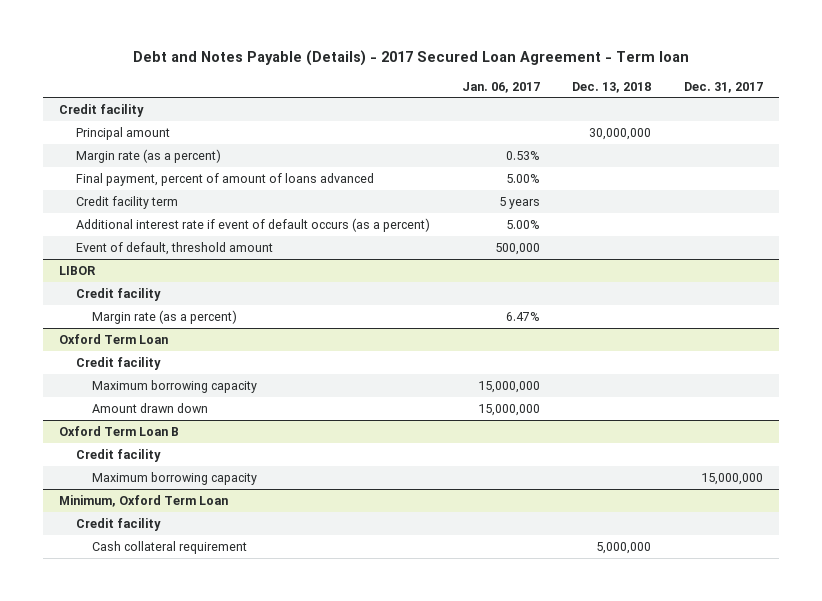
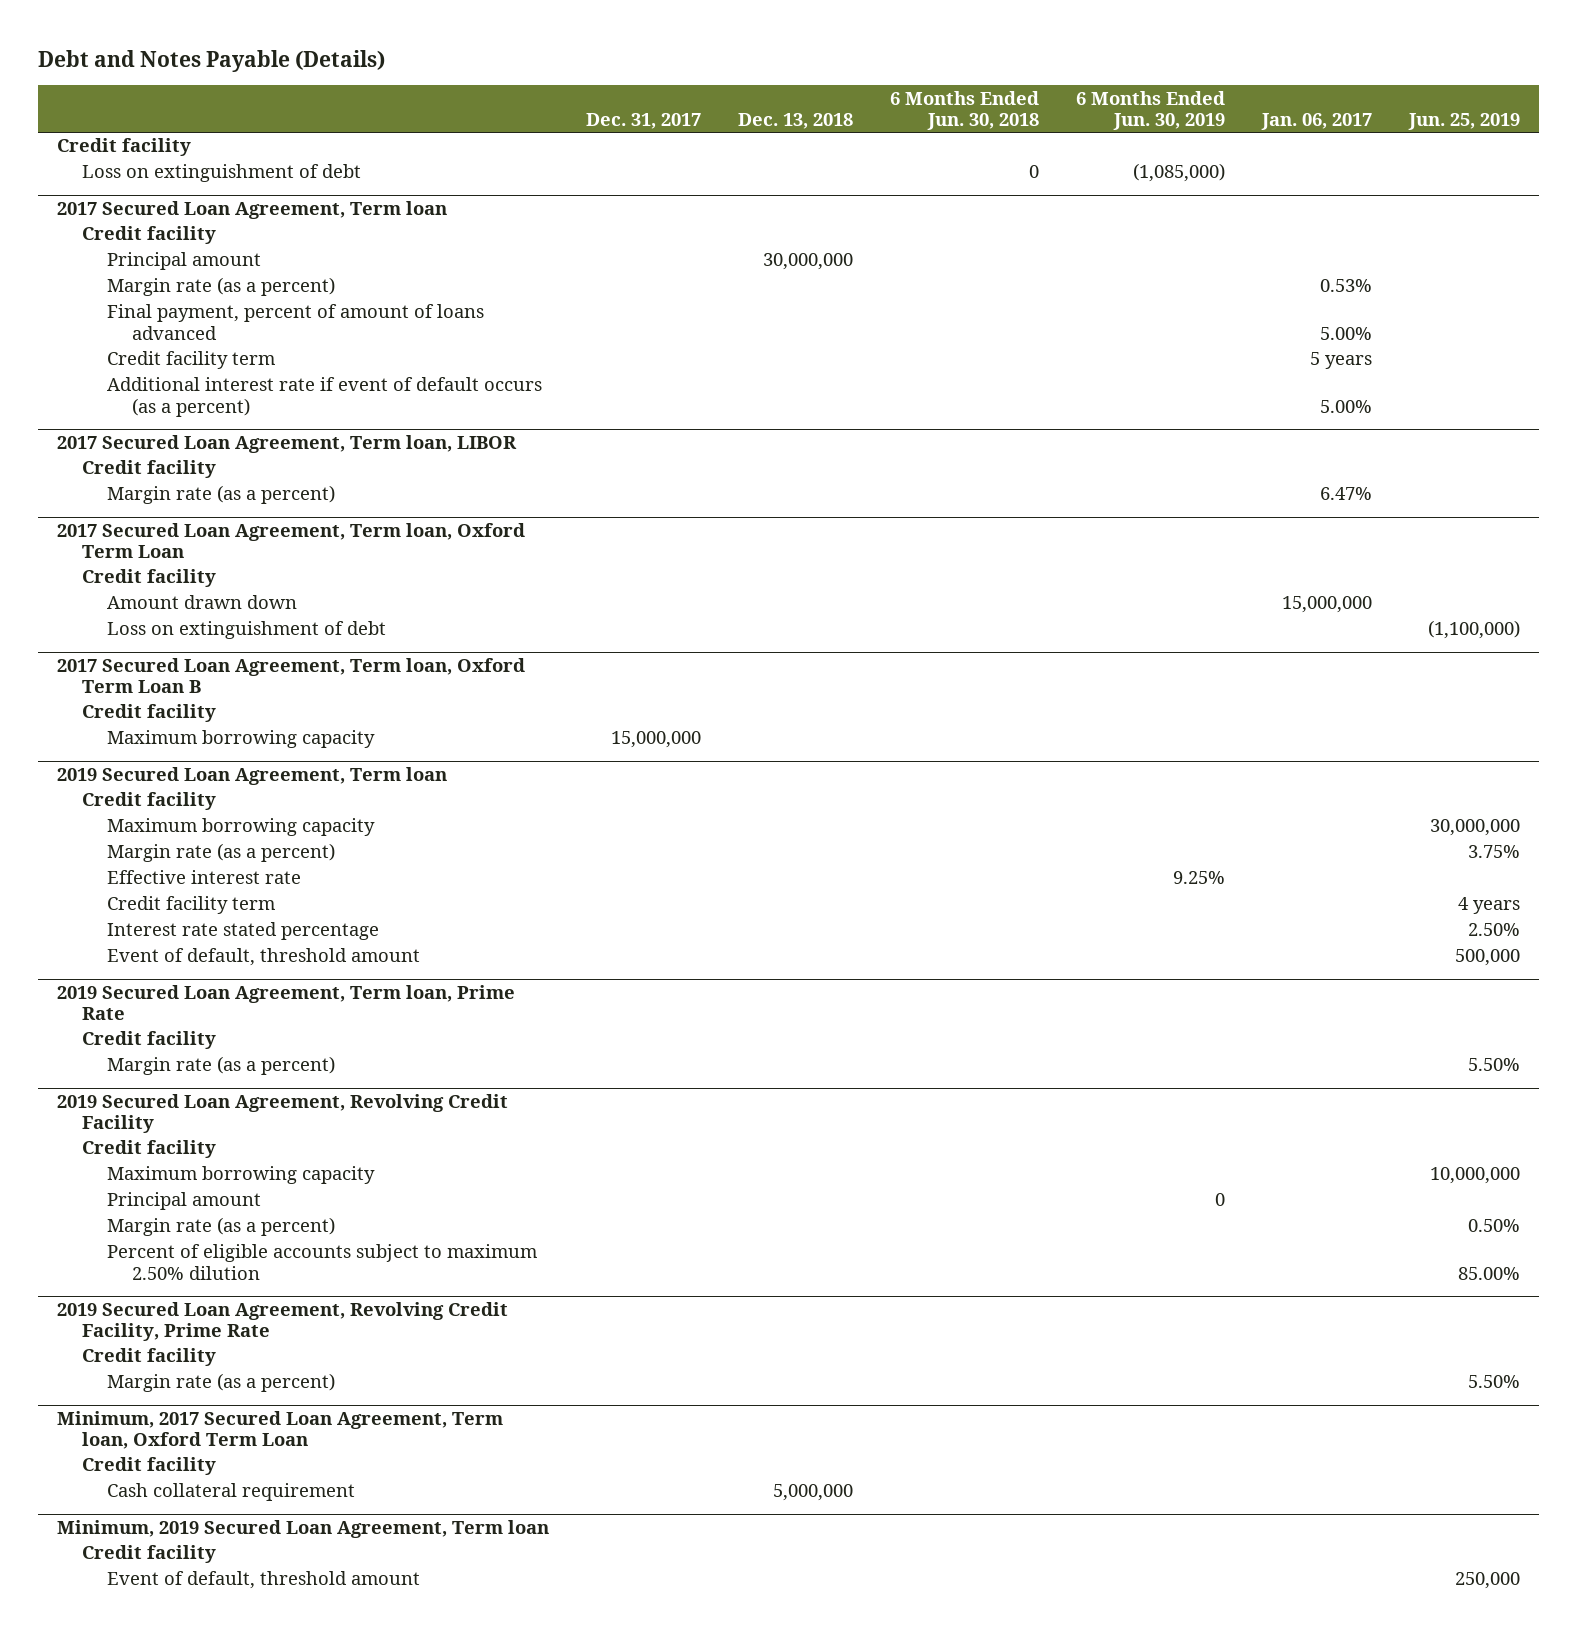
[132,50,689,67] Debt and Notes Payable (Details) - 2017 Secured Loan Agreement - Term loan -> [38,49,386,72] Debt and Notes Payable (Details)
none -> [890,90,1040,130] 6 Months Ended Jun. 30, 2018
none -> [1076,90,1226,130] 6 Months Ended Jun. 30, 2019
none -> [1408,112,1521,130] Jun. 25, 2019
[75,126,170,140] Principal amount -> none
[75,148,221,163] Margin rate (as a percent) -> none
[75,172,374,186] Final payment, percent of amount of loans advanced -> none
[75,195,178,209] Credit facility term -> none
[75,217,430,232] Additional interest rate if event of default occurs (as a percent) -> none
[75,241,273,255] Event of default, threshold amount -> none
none -> [81,164,361,183] Loss on extinguishment of debt
none -> [56,201,447,220] 2017 Secured Loan Agreement, Term loan
none -> [81,226,216,245] Credit facility
none -> [106,252,261,271] Principal amount
none -> [106,277,335,297] Margin rate (as a percent)
none -> [106,304,484,340] Final payment, percent of amount of loans advanced
none -> [106,351,275,370] Credit facility term
none -> [106,377,542,417] Additional interest rate if event of default occurs (as a percent)
[58,265,96,275] LIBOR -> [56,435,517,454] 2017 Secured Loan Agreement, Term loan, LIBOR
[58,333,168,344] Oxford Term Loan -> [56,523,525,559] 2017 Secured Loan Agreement, Term loan, Oxford Term Loan
[92,379,258,393] Maximum borrowing capacity -> none
none -> [106,621,386,640] Loss on extinguishment of debt
[58,425,179,436] Oxford Term Loan B -> [56,658,525,694] 2017 Secured Loan Agreement, Term loan, Oxford Term Loan B
none -> [56,767,447,786] 2019 Secured Loan Agreement, Term loan
none -> [81,792,216,811] Credit facility
none -> [106,818,375,837] Maximum borrowing capacity
none -> [106,843,335,863] Margin rate (as a percent)
none -> [106,870,301,885] Effective interest rate
none -> [106,896,275,915] Credit facility term
none -> [106,922,379,941] Interest rate stated percentage
none -> [106,948,420,967] Event of default, threshold amount
none -> [56,985,515,1021] 2019 Secured Loan Agreement, Term loan, Prime Rate
none -> [81,1031,216,1050] Credit facility
none -> [106,1056,335,1076] Margin rate (as a percent)
none -> [56,1094,508,1134] 2019 Secured Loan Agreement, Revolving Credit Facility
none -> [81,1140,216,1159] Credit facility
none -> [106,1166,375,1185] Maximum borrowing capacity
none -> [106,1192,261,1211] Principal amount
none -> [106,1217,335,1237] Margin rate (as a percent)
none -> [106,1244,537,1280] Percent of eligible accounts subject to maximum 2.50% dilution
none -> [56,1302,508,1342] 2019 Secured Loan Agreement, Revolving Credit Facility, Prime Rate
none -> [81,1348,216,1367] Credit facility
none -> [106,1373,335,1393] Margin rate (as a percent)
[58,494,228,507] Minimum, Oxford Term Loan -> [56,1411,503,1450] Minimum, 2017 Secured Loan Agreement, Term loan, Oxford Term Loan
none -> [56,1520,549,1539] Minimum, 2019 Secured Loan Agreement, Term loan
none -> [81,1545,216,1564] Credit facility
none -> [106,1571,420,1590] Event of default, threshold amount

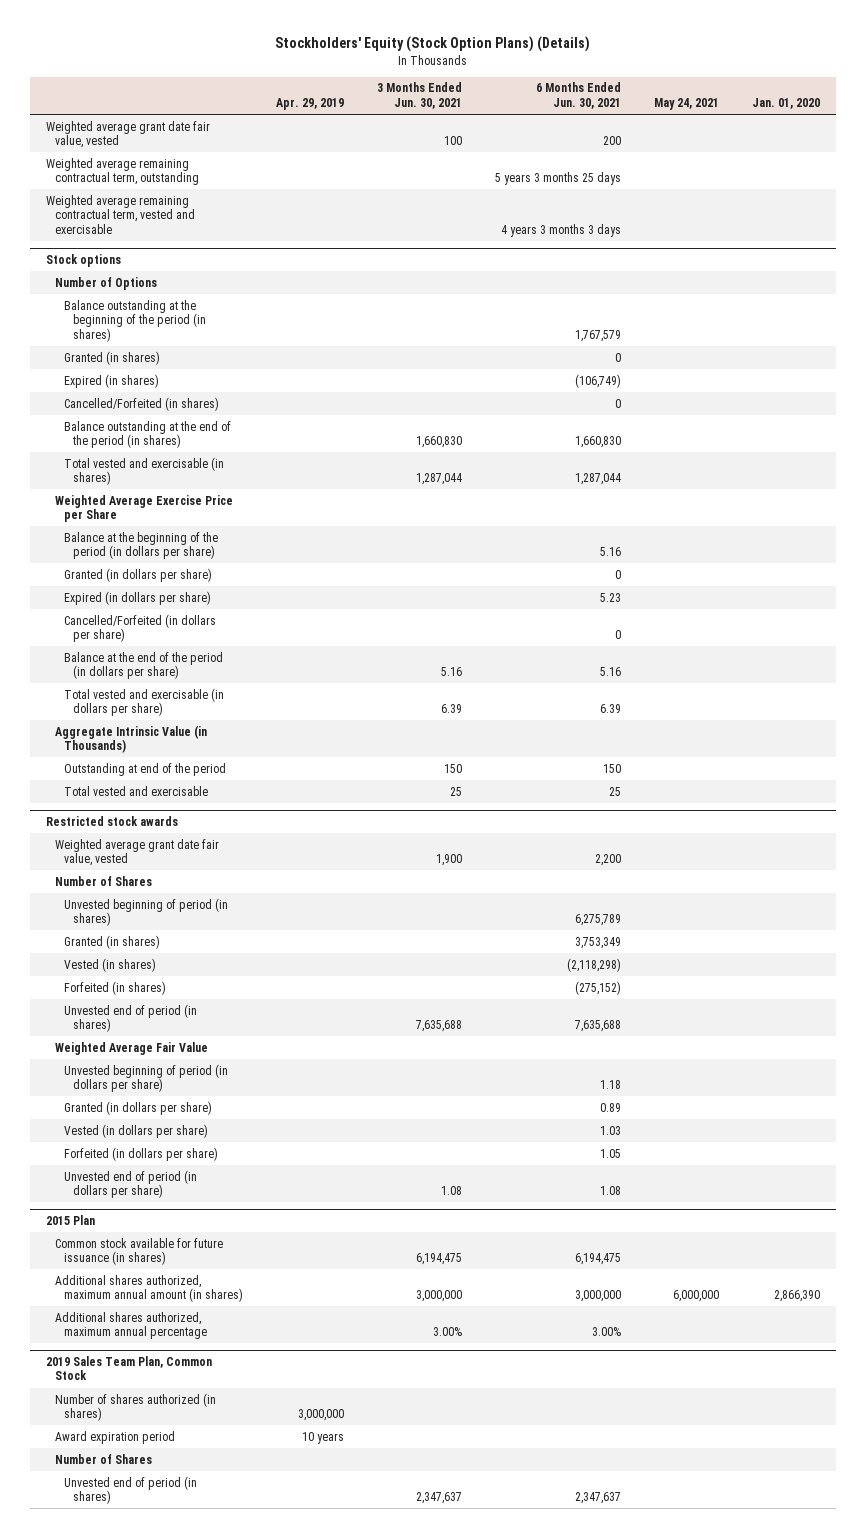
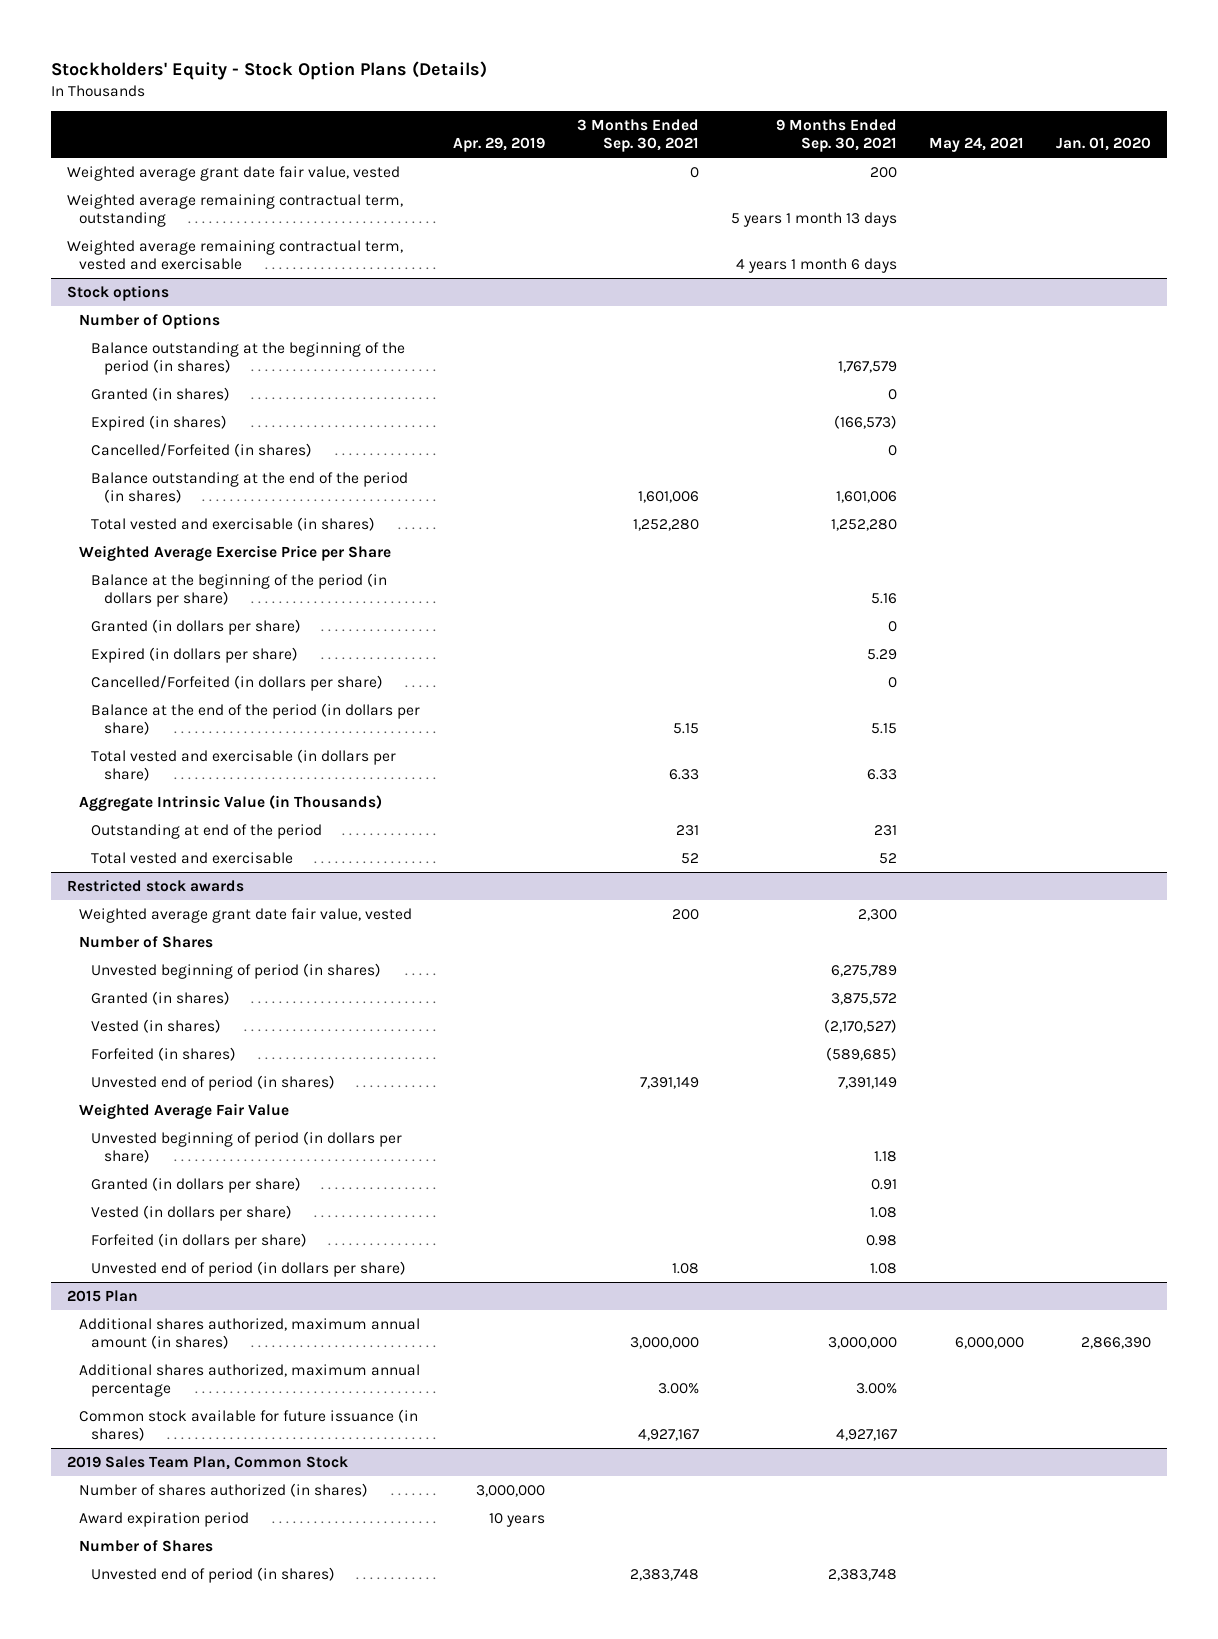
[275,36,591,53] Stockholders' Equity (Stock Option Plans) (Details) -> [50,60,487,80] Stockholders' Equity - Stock Option Plans (Details)
[376,82,462,109] 3 Months Ended Jun. 30, 2021 -> none
[535,82,621,109] 6 Months Ended Jun. 30, 2021 -> none
none -> [576,118,699,153] 3 Months Ended Sep. 30, 2021
none -> [775,118,897,153] 9 Months Ended Sep. 30, 2021
[55,1237,224,1266] Common stock available for future issuance (in shares) -> [79,1408,419,1442] Common stock available for future issuance (in shares)

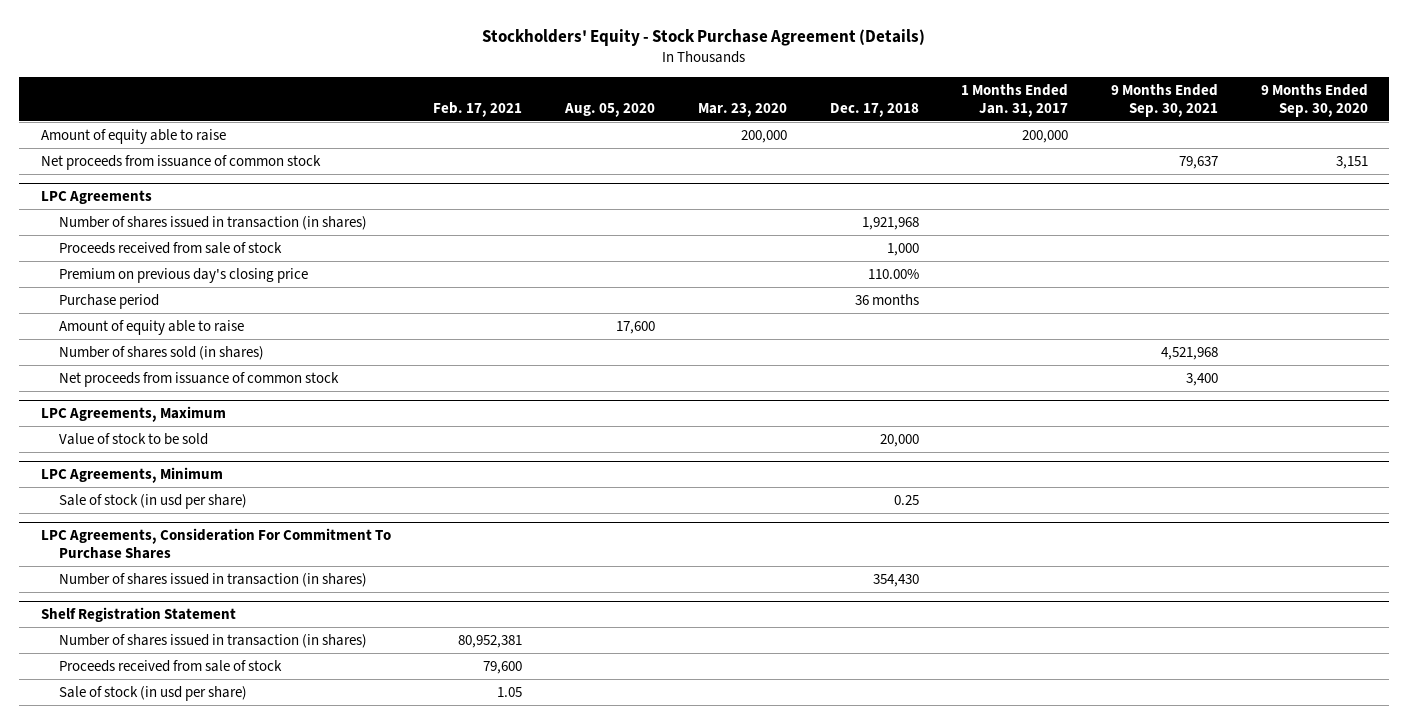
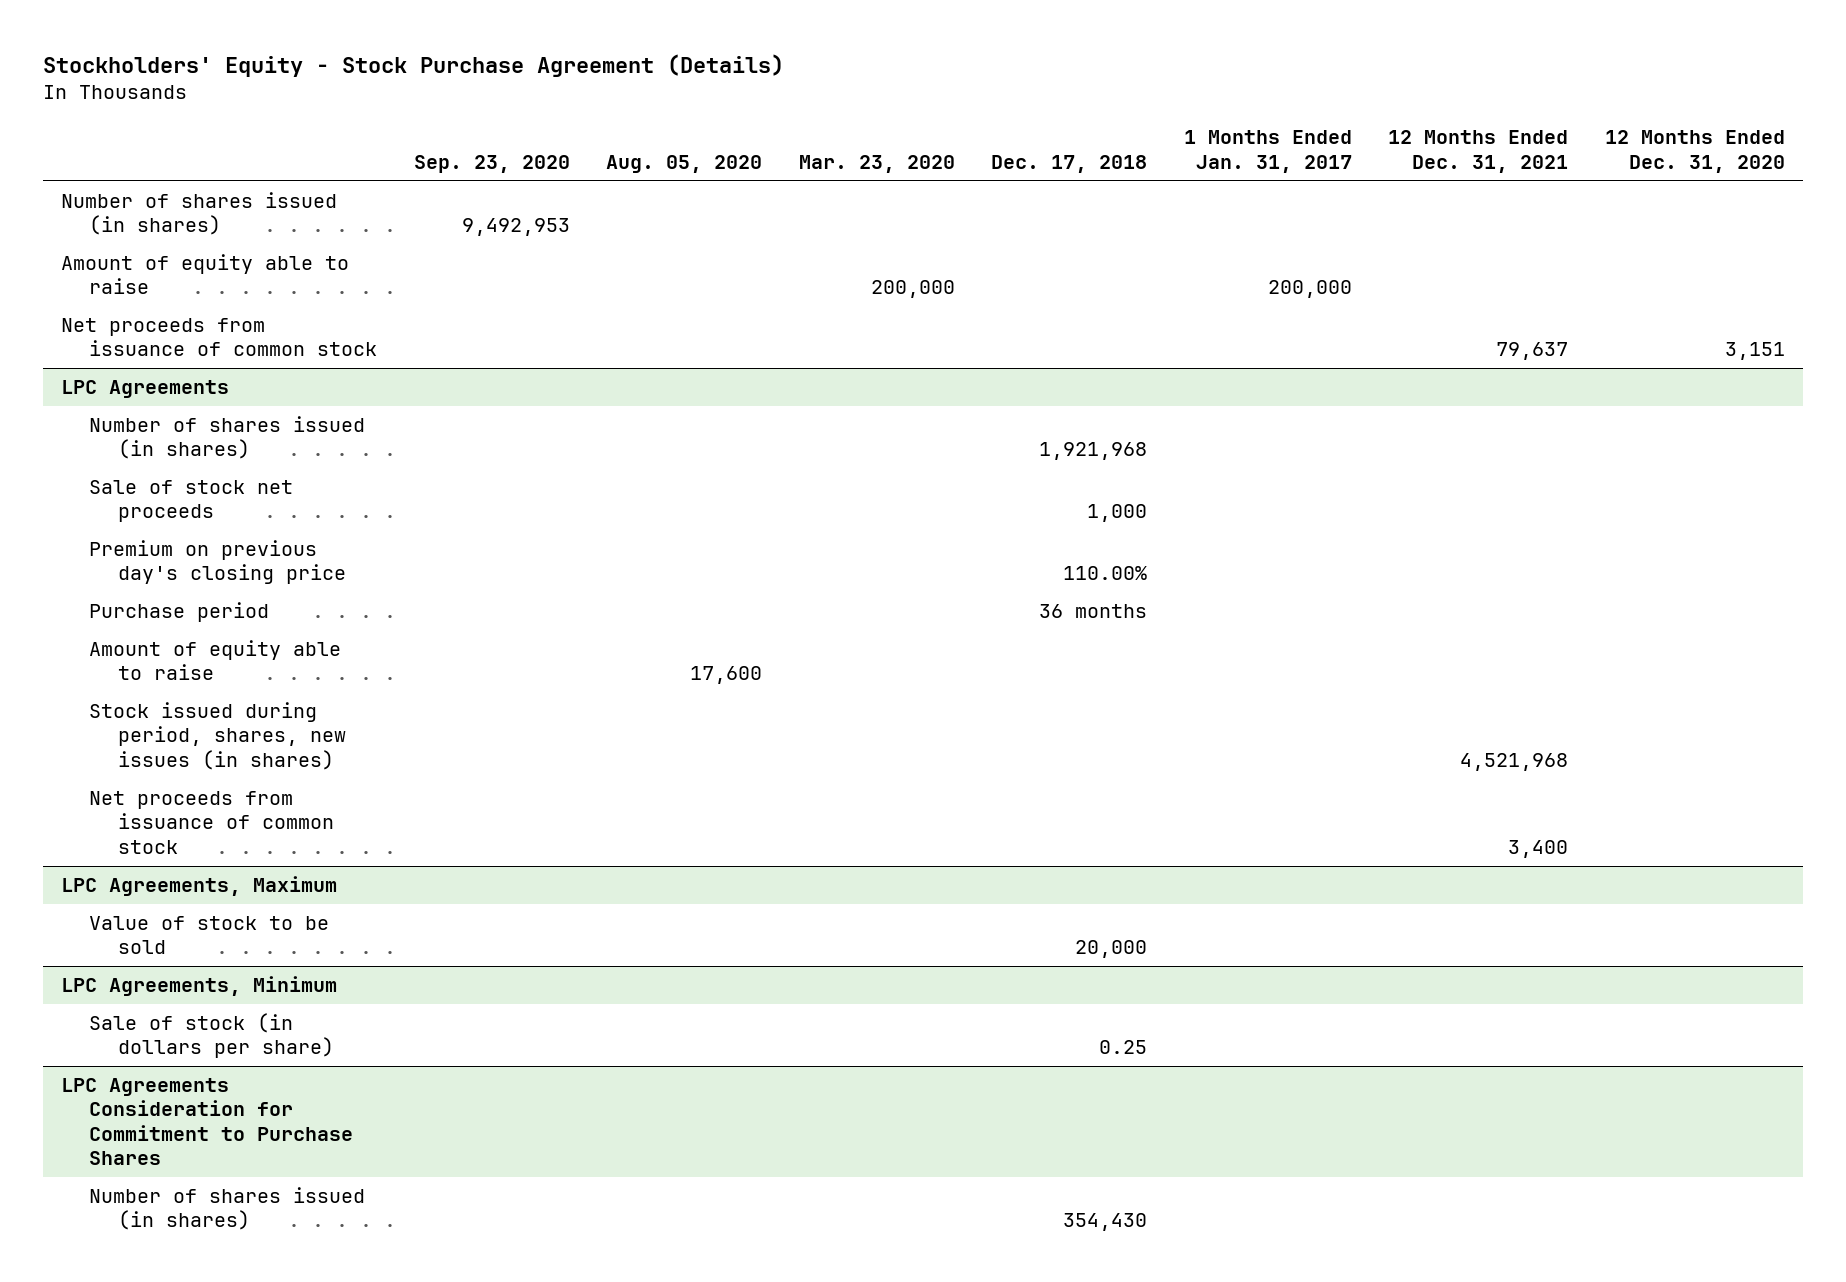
[433,101,523,117] Feb. 17, 2021 -> none
[1111,83,1219,117] 9 Months Ended Sep. 30, 2021 -> none
[1260,83,1368,117] 9 Months Ended Sep. 30, 2020 -> none
none -> [413,154,570,173] Sep. 23, 2020
none -> [1388,130,1569,173] 12 Months Ended Dec. 31, 2021
none -> [1604,130,1785,173] 12 Months Ended Dec. 31, 2020
none -> [61,192,338,236] Number of shares issued (in shares)
[59,215,368,230] Number of shares issued in transaction (in shares) -> [89,416,366,460] Number of shares issued (in shares)
[59,241,283,254] Proceeds received from sale of stock -> [89,480,294,523] Sale of stock net proceeds
[59,345,265,360] Number of shares sold (in shares) -> [89,702,346,770] Stock issued during period, shares, new issues (in shares)
[40,606,236,622] Shelf Registration Statement -> none
[59,633,368,648] Number of shares issued in transaction (in shares) -> none
[59,659,283,672] Proceeds received from sale of stock -> none
[59,685,248,701] Sale of stock (in usd per share) -> none
[59,493,248,509] Sale of stock (in usd per share) -> [89,1013,334,1059] Sale of stock (in dollars per share)
[40,527,391,559] LPC Agreements, Consideration For Commitment To Purchase Shares -> [61,1078,354,1165] LPC Agreements Consideration for Commitment to Purchase Shares
[59,572,368,587] Number of shares issued in transaction (in shares) -> [89,1187,366,1231] Number of shares issued (in shares)

